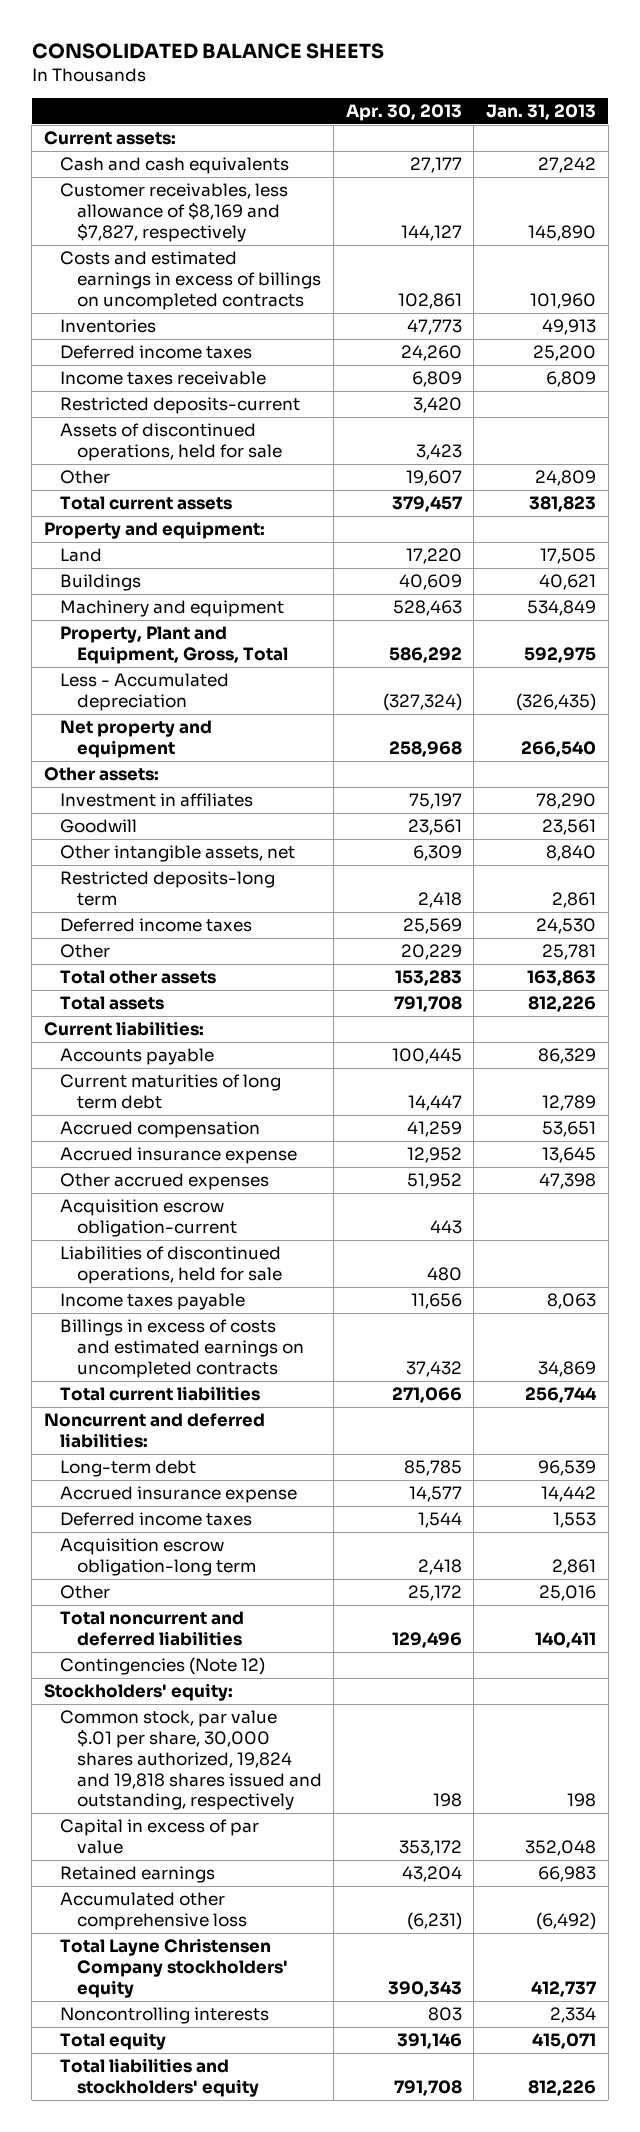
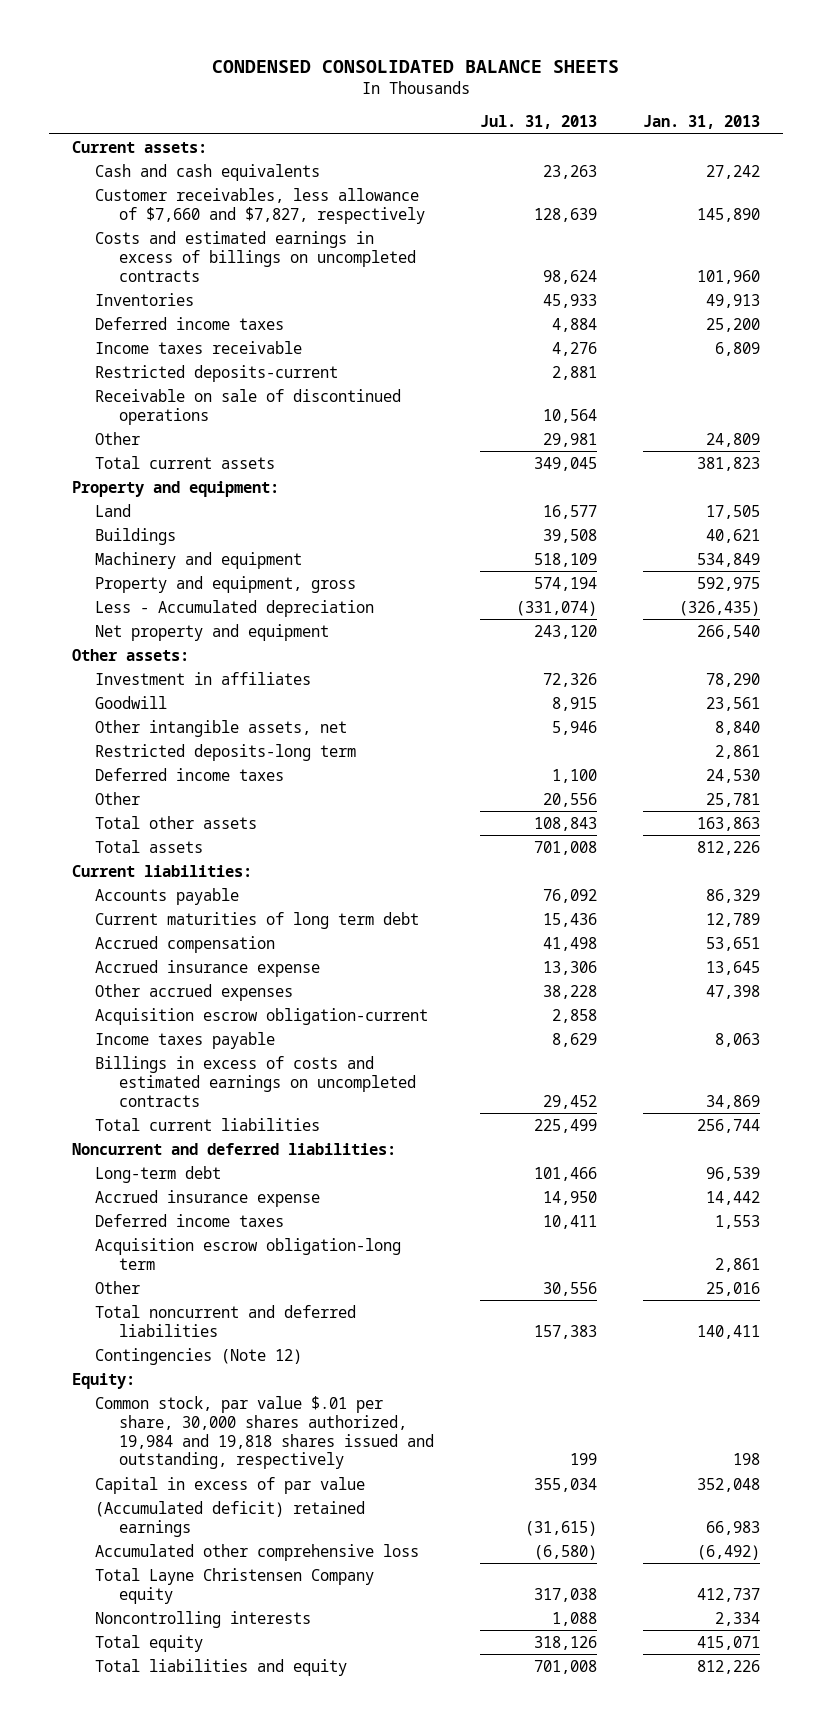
[31,42,384,59] CONSOLIDATED BALANCE SHEETS -> [212,60,620,74] CONDENSED CONSOLIDATED BALANCE SHEETS
[345,103,462,121] Apr. 30, 2013 -> none
none -> [479,115,597,130] Jul. 31, 2013
[60,183,289,242] Customer receivables, less allowance of $8,169 and $7,827, respectively -> [95,187,425,224] Customer receivables, less allowance of $7,660 and $7,827, respectively
[60,423,282,462] Assets of discontinued operations, held for sale -> [95,388,402,425] Receivable on sale of discontinued operations
[60,626,288,665] Property, Plant and Equipment, Gross, Total -> [95,575,357,593] Property and equipment, gross
[60,1246,282,1285] Liabilities of discontinued operations, held for sale -> none
[43,1683,233,1702] Stockholders' equity: -> [72,1372,136,1389] Equity:
[60,1710,322,1811] Common stock, par value $.01 per share, 30,000 shares authorized, 19,824 and 19,818 shares issued and outstanding, respectively -> [95,1395,434,1470] Common stock, par value $.01 per share, 30,000 shares authorized, 19,984 and 19,818 shares issued and outstanding, respectively
[60,1866,216,1884] Retained earnings -> [95,1500,366,1537] (Accumulated deficit) retained earnings
[60,1938,288,1998] Total Layne Christensen Company stockholders' equity -> [95,1567,375,1604] Total Layne Christensen Company equity
[60,2058,259,2098] Total liabilities and stockholders' equity -> [95,1658,348,1676] Total liabilities and equity

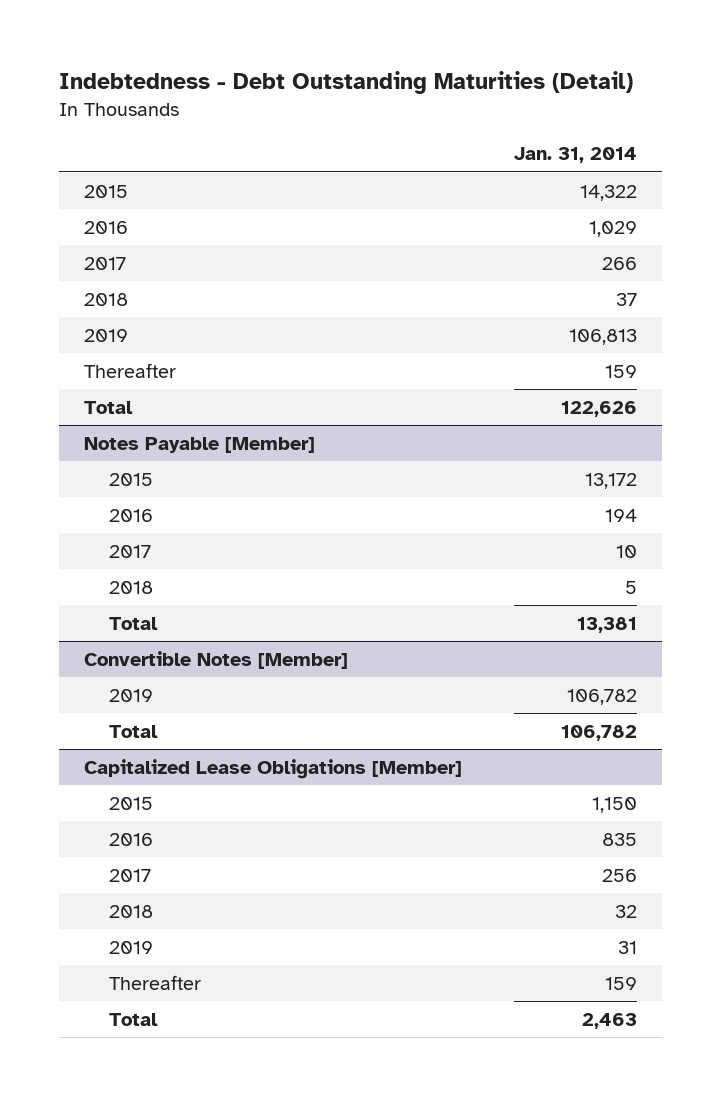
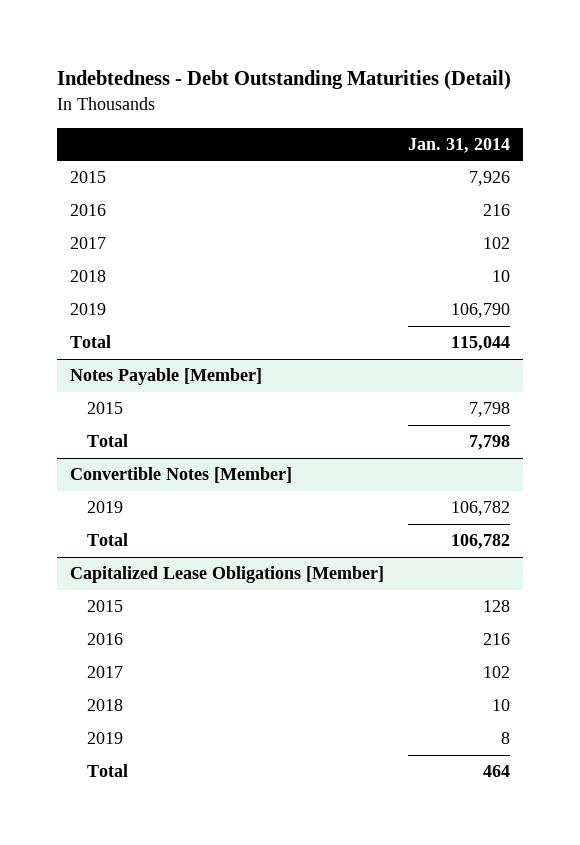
[84,362,177,378] Thereafter -> none
[579,184,637,201] 14,322 -> [469,171,511,187] 7,926
[588,220,637,237] 1,029 -> [483,204,511,217] 216
[601,256,637,270] 266 -> [483,237,511,250] 102
[615,292,637,306] 37 -> [492,270,511,283] 10
[568,328,637,345] 106,813 -> [451,303,511,319] 106,790
[560,400,637,417] 122,626 -> [451,336,511,352] 115,044
[109,508,154,522] 2016 -> none
[109,544,152,558] 2017 -> none
[109,580,154,594] 2018 -> none
[584,472,637,489] 13,172 -> [469,402,511,418] 7,798
[576,616,637,633] 13,381 -> [469,435,511,451] 7,798
[109,974,202,990] Thereafter -> none
[591,796,637,813] 1,150 -> [483,600,511,613] 128
[601,832,637,846] 835 -> [483,633,511,646] 216
[601,868,637,882] 256 -> [483,666,511,679] 102
[614,904,637,918] 32 -> [492,699,511,712] 10
[617,940,637,954] 31 -> [501,732,511,745] 8
[581,1012,637,1029] 2,463 -> [483,765,511,778] 464

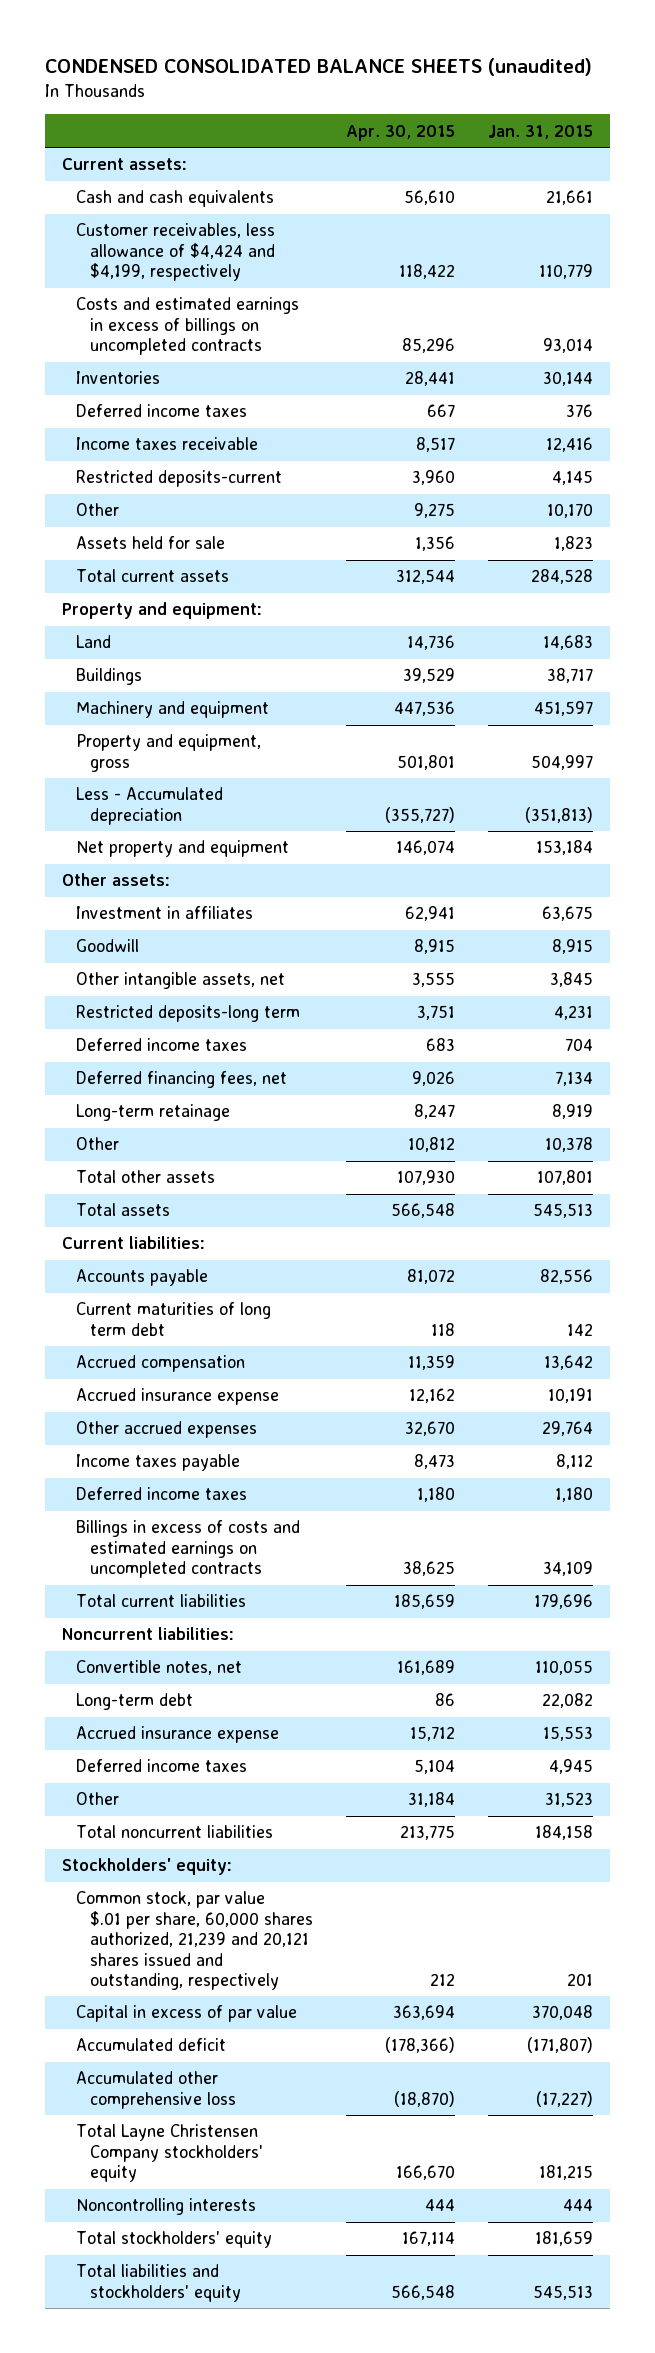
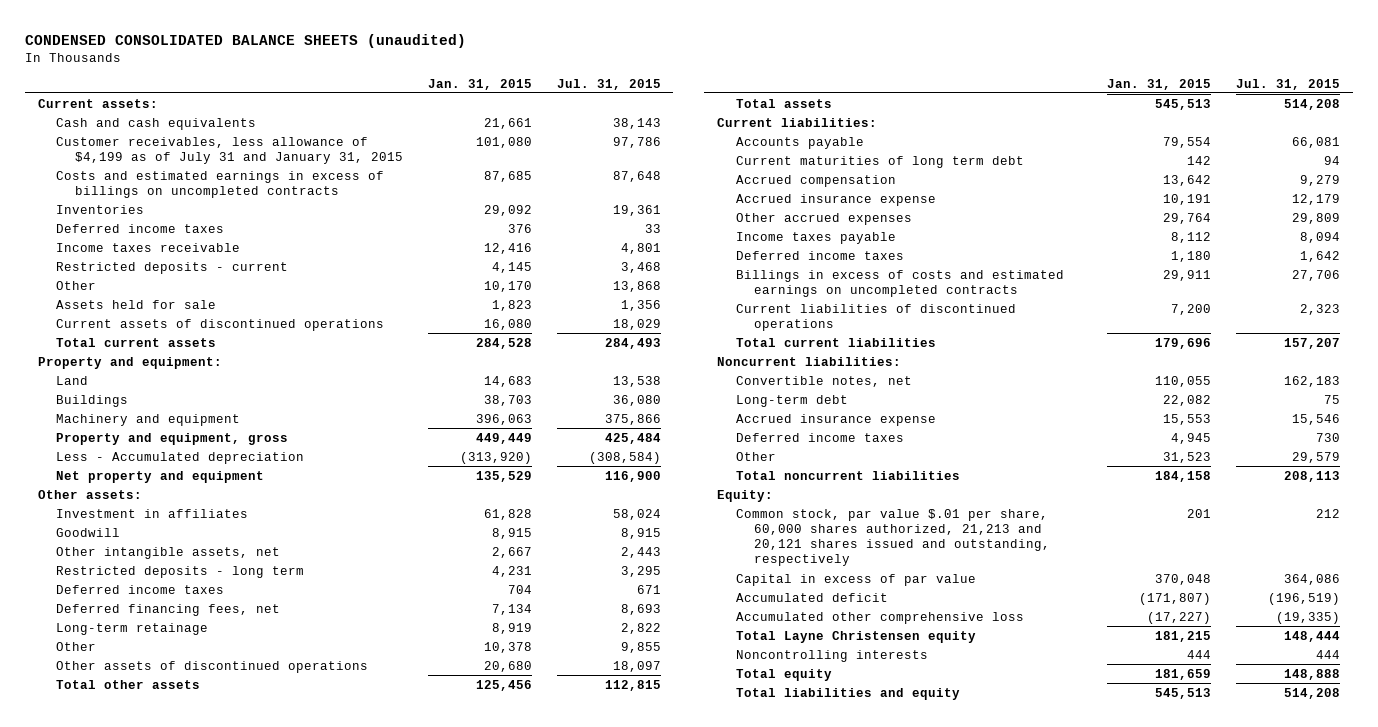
[346,124,456,141] Apr. 30, 2015 -> none
none -> [556,78,661,90] Jul. 31, 2015
[75,223,275,282] Customer receivables, less allowance of $4,424 and $4,199, respectively -> [56,136,403,164] Customer receivables, less allowance of $4,199 as of July 31 and January 31, 2015
[539,264,594,280] 110,779 -> [475,136,532,148] 101,080
[543,338,594,354] 93,014 -> [483,170,532,182] 87,685
[543,371,594,387] 30,144 -> [483,204,532,216] 29,092
[75,470,282,488] Restricted deposits-current -> [56,261,289,274] Restricted deposits - current
none -> [56,318,385,331] Current assets of discontinued operations
[547,668,594,684] 38,717 -> [483,394,532,406] 38,703
[534,701,594,717] 451,597 -> [475,413,532,425] 396,063
[531,754,594,770] 504,997 -> [475,432,532,444] 449,449
[525,806,594,823] (351,813) -> [459,451,532,464] (313,920)
[536,840,594,856] 153,184 -> [475,470,532,482] 135,529
[542,906,594,922] 63,675 -> [483,508,532,520] 61,828
[550,972,594,988] 3,845 -> [491,546,532,558] 2,667
[75,1005,300,1023] Restricted deposits-long term -> [56,565,305,578] Restricted deposits - long term
none -> [56,660,369,673] Other assets of discontinued operations
[537,1170,594,1186] 107,801 -> [475,679,532,691] 125,456
[540,1269,594,1285] 82,556 -> [1163,136,1212,148] 79,554
[543,1561,594,1577] 34,109 -> [1163,269,1212,281] 29,911
none -> [735,303,1016,331] Current liabilities of discontinued operations
[61,1858,232,1876] Stockholders' equity: -> [716,489,773,502] Equity:
[75,1891,313,1991] Common stock, par value $.01 per share, 60,000 shares authorized, 21,239 and 20,121 shares issued and outstanding, respectively -> [735,508,1051,567] Common stock, par value $.01 per share, 60,000 shares authorized, 21,213 and 20,121 shares issued and outstanding, respectively
[75,2124,263,2183] Total Layne Christensen Company stockholders' equity -> [735,630,976,643] Total Layne Christensen equity
[75,2231,272,2249] Total stockholders' equity -> [735,668,832,681] Total equity
[75,2264,241,2302] Total liabilities and stockholders' equity -> [735,687,960,700] Total liabilities and equity

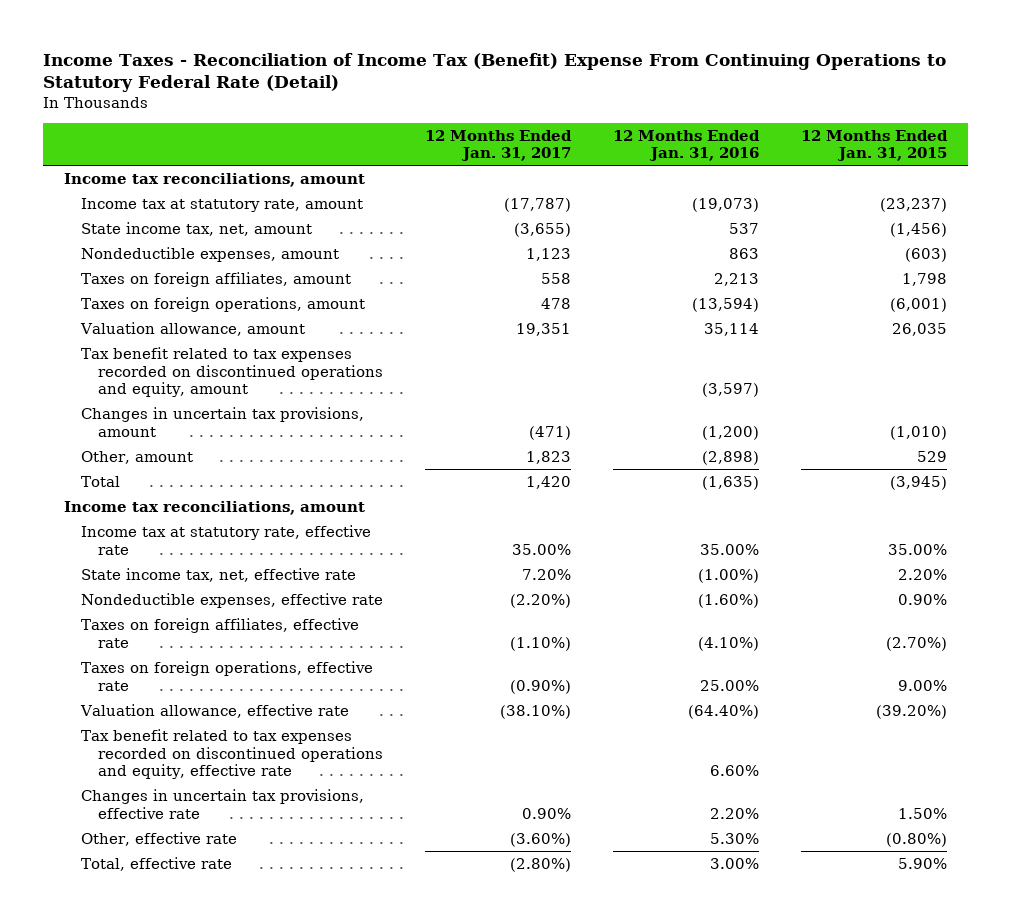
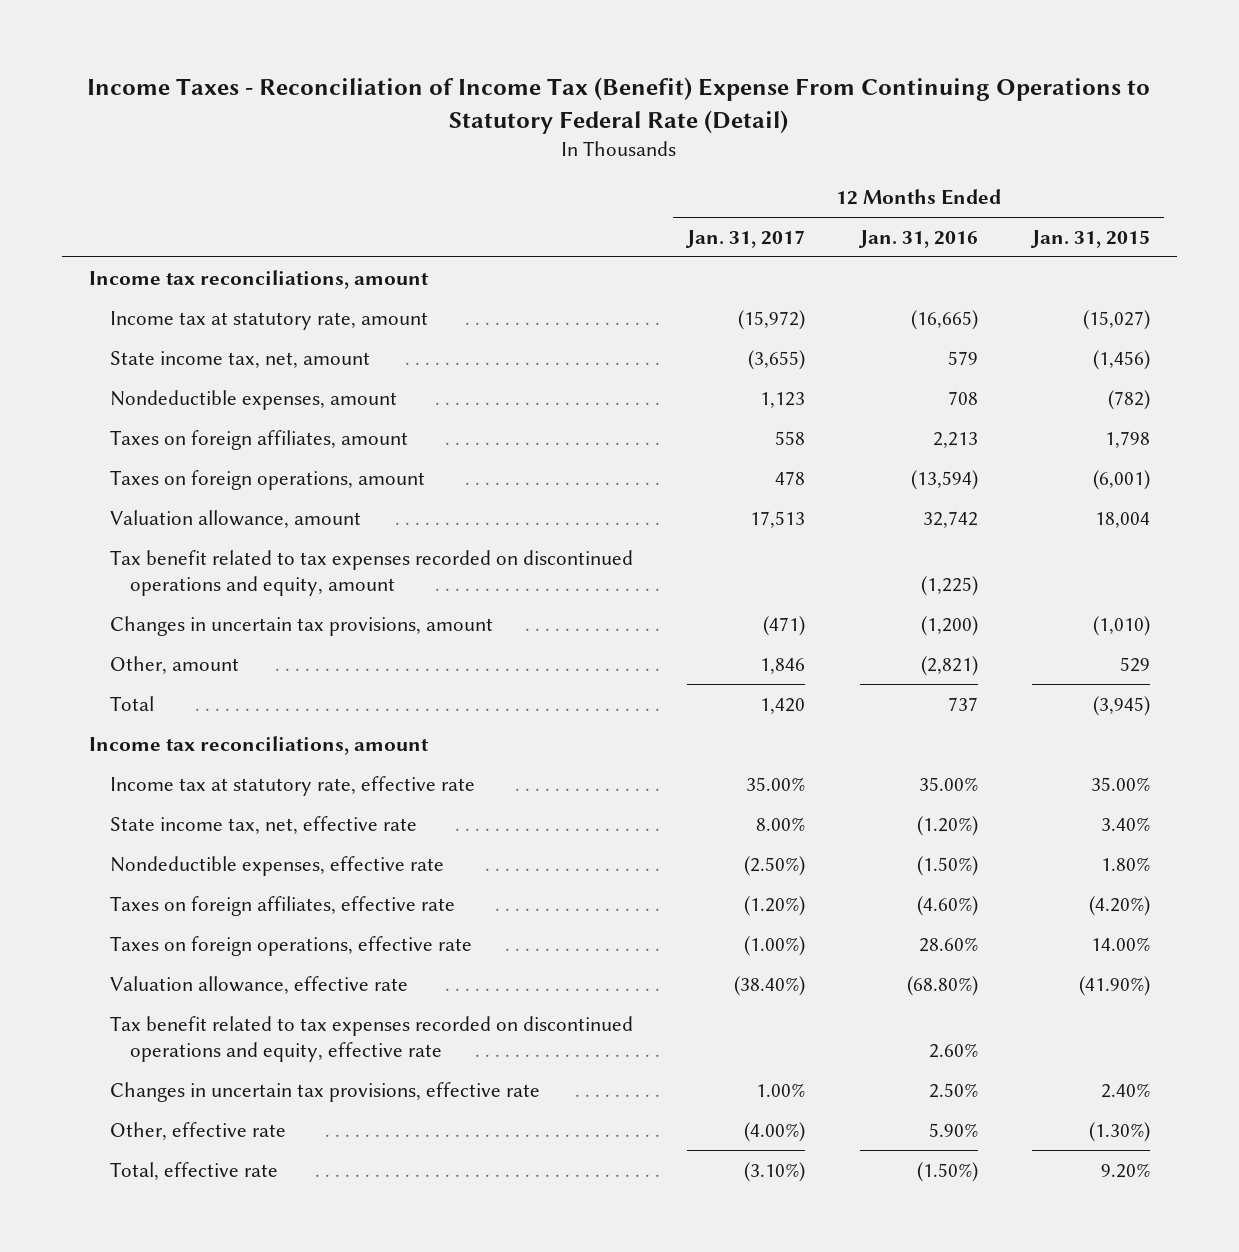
[503,198,571,213] (17,787) -> [738,309,806,330] (15,972)
[691,198,759,213] (19,073) -> [910,309,978,330] (16,665)
[879,198,947,213] (23,237) -> [1082,309,1150,330] (15,027)
[728,223,759,235] 537 -> [947,350,978,365] 579
[728,248,759,260] 863 -> [947,390,978,405] 708
[904,248,947,263] (603) -> [1107,389,1150,410] (782)
[515,323,571,337] 19,351 -> [750,510,806,528] 17,513
[703,323,759,337] 35,114 -> [922,510,978,528] 32,742
[891,323,947,337] 26,035 -> [1094,511,1150,528] 18,004
[701,383,759,398] (3,597) -> [920,575,978,596] (1,225)
[525,451,571,465] 1,823 -> [760,657,806,674] 1,846
[701,451,759,466] (2,898) -> [920,655,978,676] (2,821)
[701,476,759,491] (1,635) -> [947,696,978,711] 737
[521,569,571,581] 7.20% -> [756,816,806,831] 8.00%
[697,569,759,584] (1.00%) -> [916,815,978,836] (1.20%)
[897,569,947,581] 2.20% -> [1100,816,1150,831] 3.40%
[509,594,571,609] (2.20%) -> [744,855,806,876] (2.50%)
[697,594,759,609] (1.60%) -> [916,855,978,876] (1.50%)
[897,594,947,606] 0.90% -> [1100,856,1150,871] 1.80%
[509,636,571,651] (1.10%) -> [744,895,806,916] (1.20%)
[697,636,759,651] (4.10%) -> [916,895,978,916] (4.60%)
[885,636,947,651] (2.70%) -> [1088,895,1150,916] (4.20%)
[509,679,571,694] (0.90%) -> [744,935,806,956] (1.00%)
[699,679,759,691] 25.00% -> [918,936,978,952] 28.60%
[897,679,947,691] 9.00% -> [1090,936,1150,951] 14.00%
[499,705,571,720] (38.10%) -> [734,975,806,996] (38.40%)
[687,705,759,720] (64.40%) -> [906,975,978,996] (68.80%)
[875,705,947,720] (39.20%) -> [1078,975,1150,996] (41.90%)
[709,765,759,777] 6.60% -> [928,1042,978,1058] 2.60%
[521,807,571,819] 0.90% -> [756,1082,806,1097] 1.00%
[709,807,759,819] 2.20% -> [928,1082,978,1098] 2.50%
[897,807,947,819] 1.50% -> [1100,1082,1150,1098] 2.40%
[509,833,571,848] (3.60%) -> [744,1121,806,1142] (4.00%)
[709,833,759,845] 5.30% -> [928,1122,978,1137] 5.90%
[885,833,947,848] (0.80%) -> [1088,1121,1150,1142] (1.30%)
[509,858,571,873] (2.80%) -> [744,1161,806,1182] (3.10%)
[709,858,759,870] 3.00% -> [916,1161,978,1182] (1.50%)
[897,858,947,870] 5.90% -> [1100,1162,1150,1178] 9.20%

